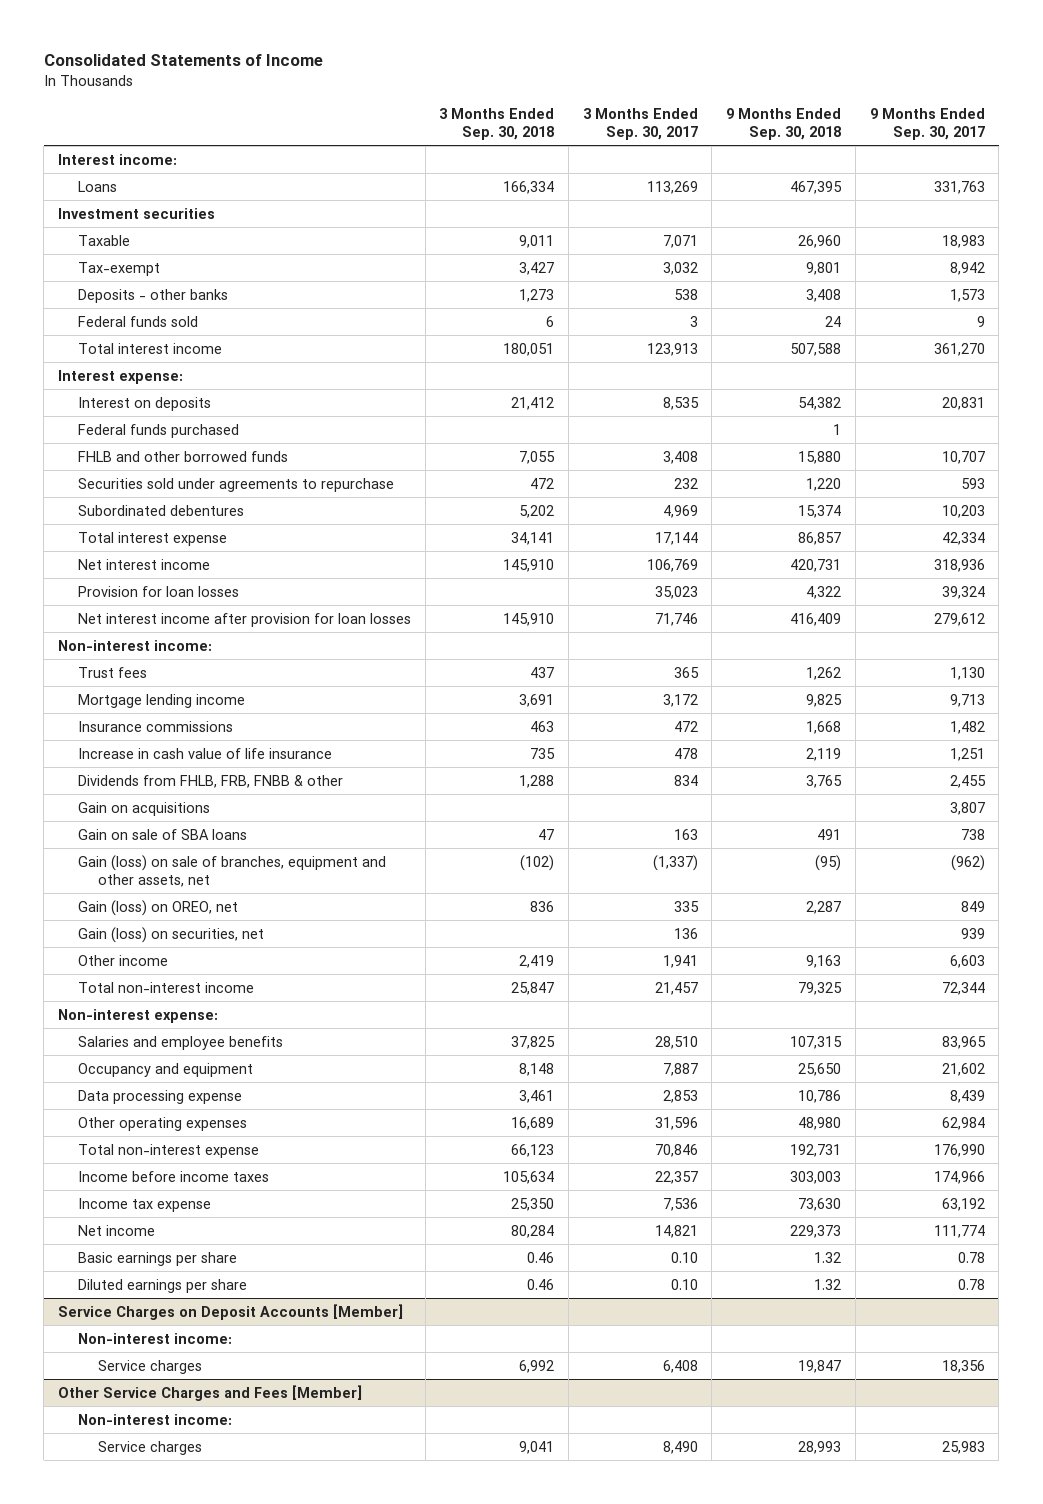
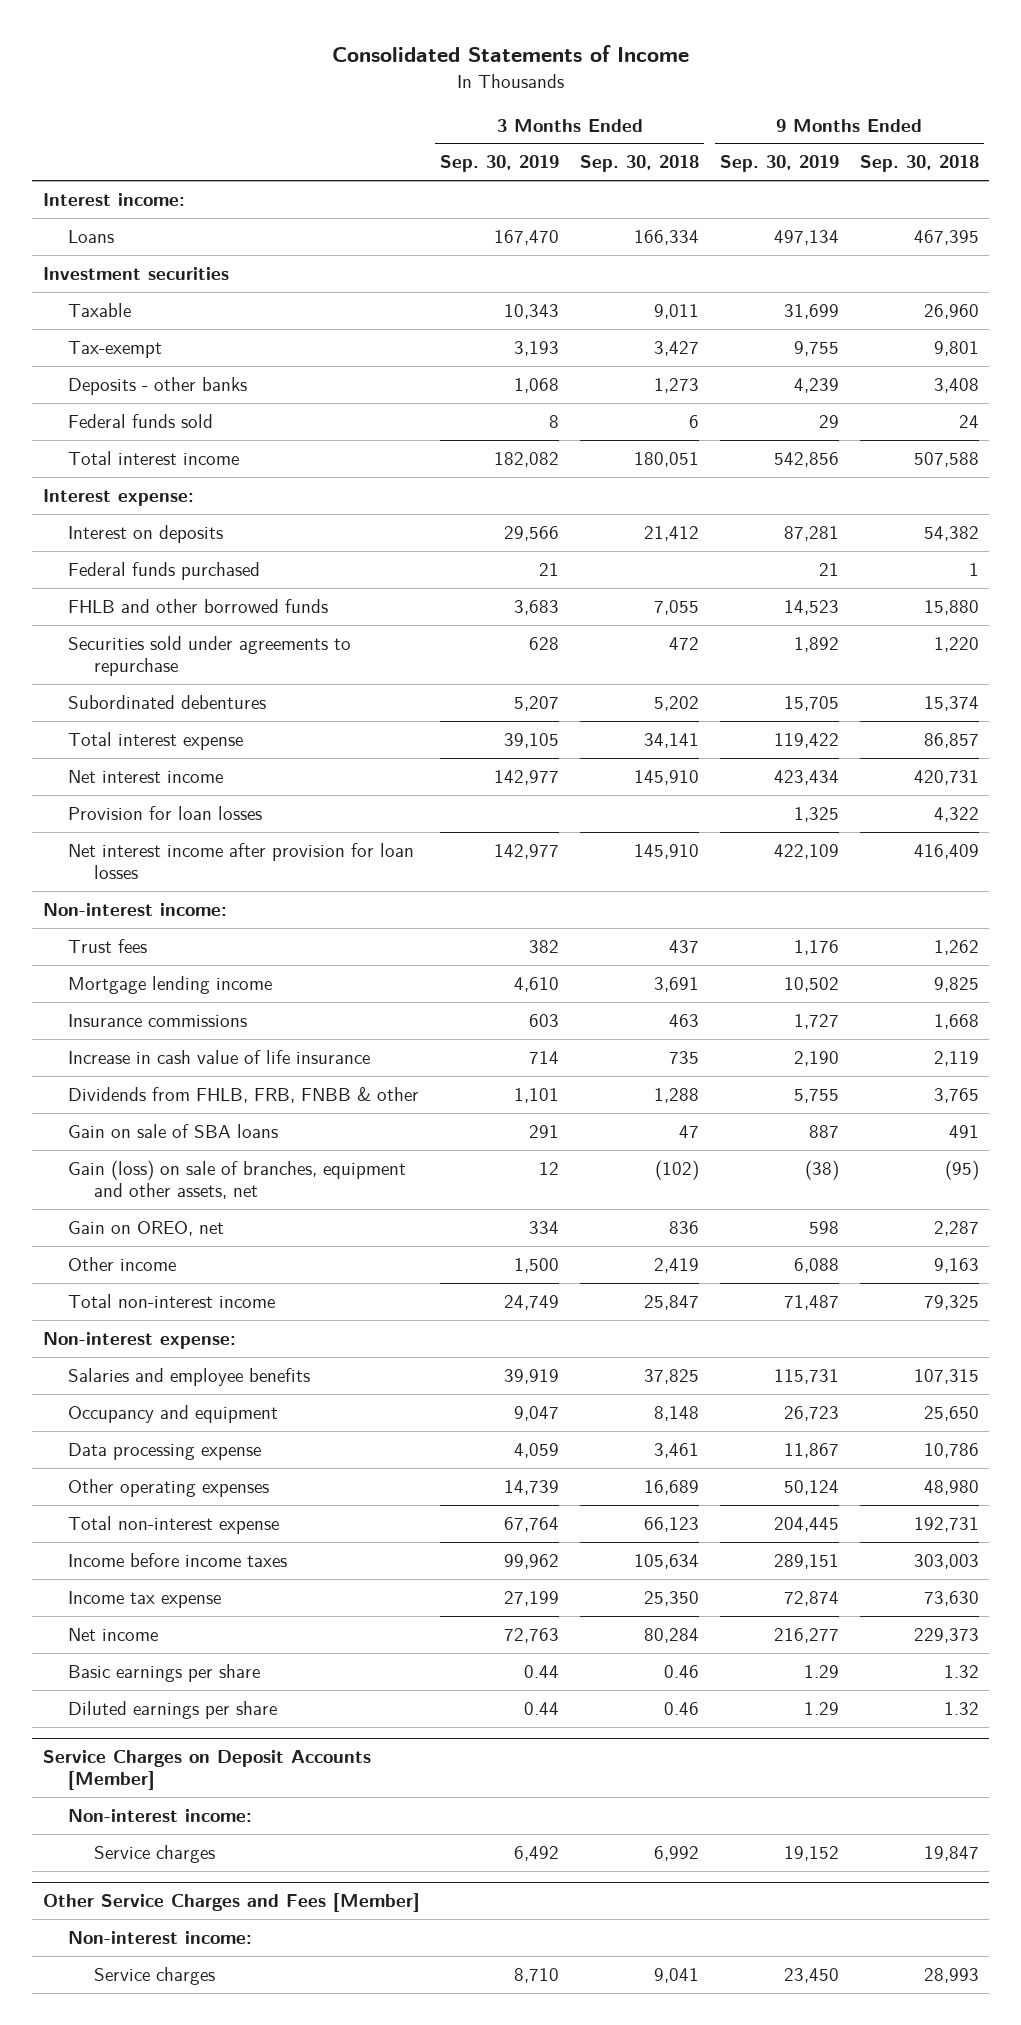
[582,107,698,140] 3 Months Ended Sep. 30, 2017 -> none
[869,107,985,140] 9 Months Ended Sep. 30, 2017 -> none
none -> [440,155,560,173] Sep. 30, 2019
none -> [720,155,840,173] Sep. 30, 2019
[77,801,210,816] Gain on acquisitions -> none
[77,926,264,943] Gain (loss) on securities, net -> none
[77,899,238,916] Gain (loss) on OREO, net -> [68,1220,225,1236] Gain on OREO, net

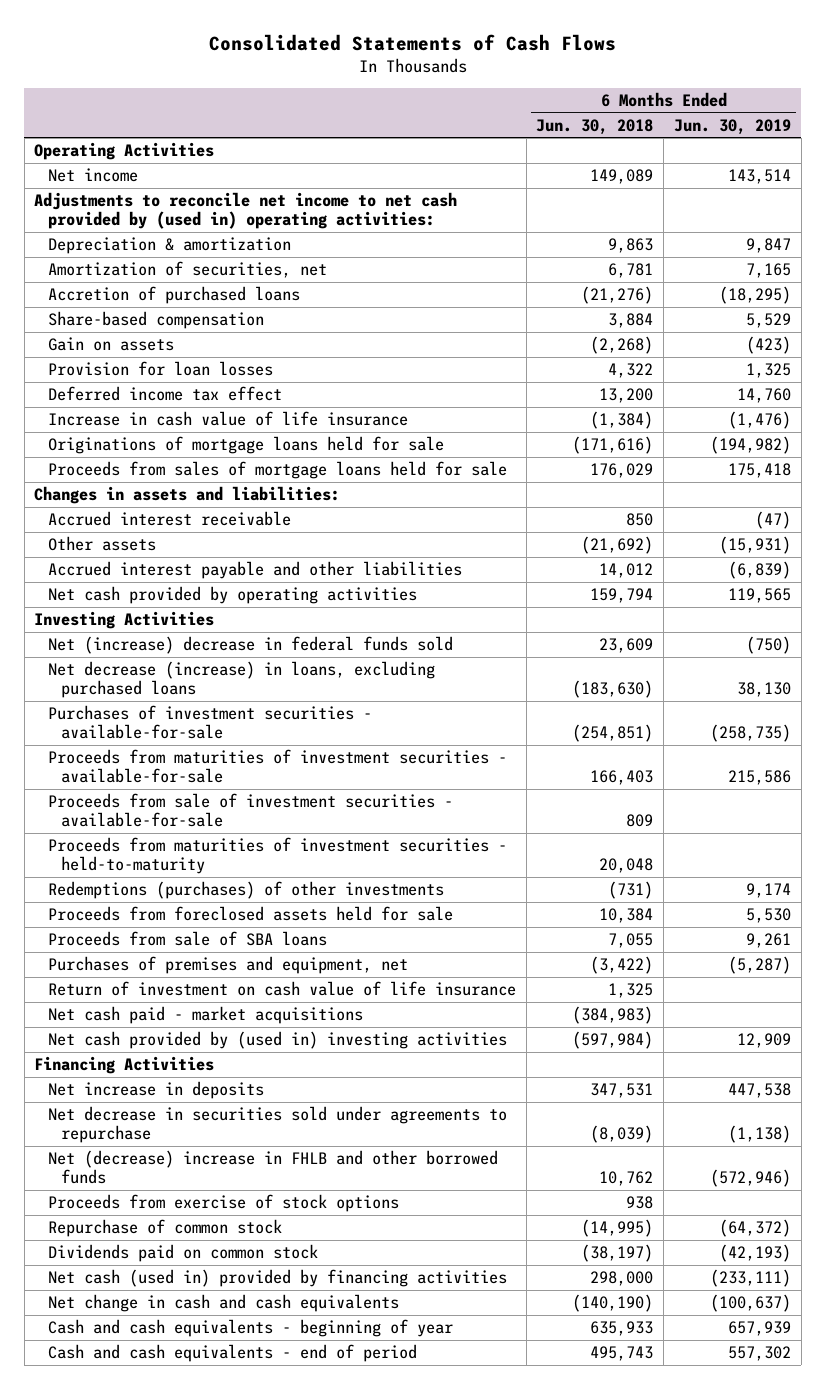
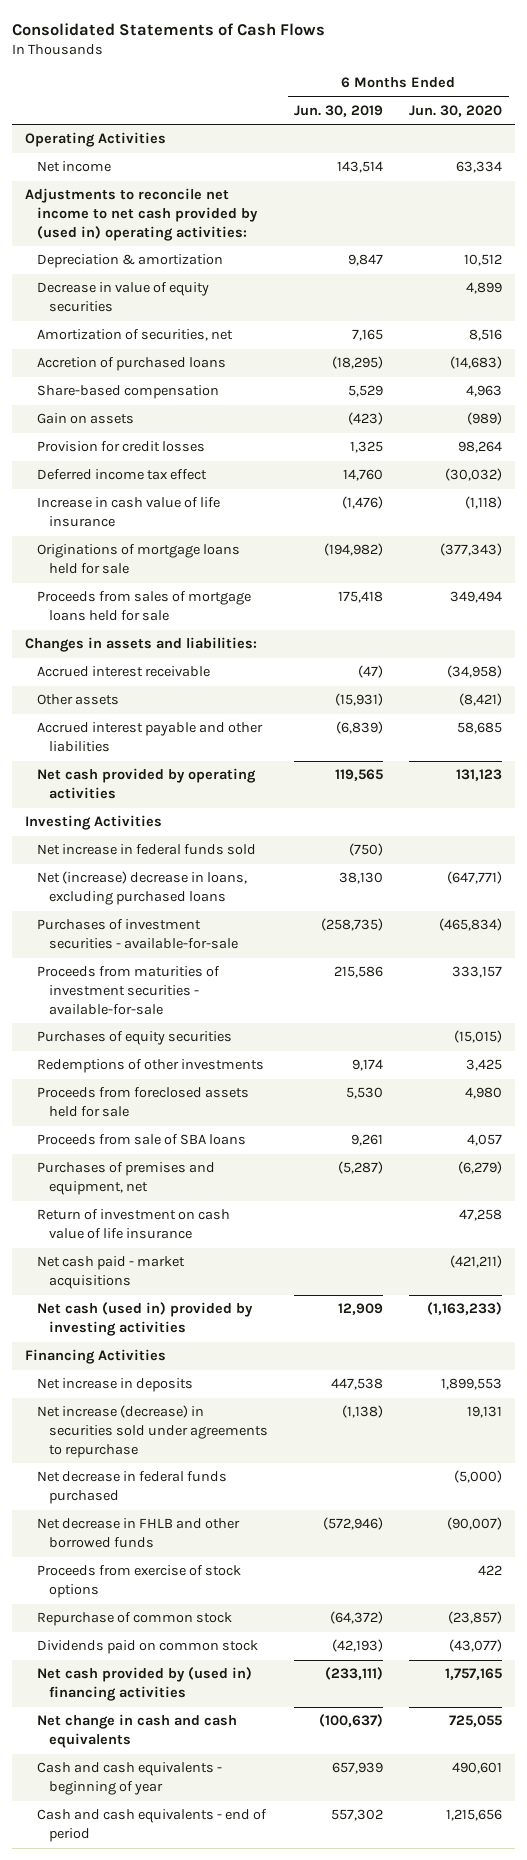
[536,118,654,135] Jun. 30, 2018 -> none
none -> [409,105,503,118] Jun. 30, 2020
none -> [37,282,210,313] Decrease in value of equity securities
[47,361,273,377] Provision for loan losses -> [37,441,206,453] Provision for credit losses
[47,636,453,655] Net (increase) decrease in federal funds sold -> [37,844,257,856] Net increase in federal funds sold
[47,661,435,699] Net decrease (increase) in loans, excluding purchased loans -> [37,871,248,906] Net (increase) decrease in loans, excluding purchased loans
[47,793,453,828] Proceeds from sale of investment securities - available-for-sale -> none
[47,837,507,875] Proceeds from maturities of investment securities - held-to-maturity -> none
none -> [37,1031,233,1046] Purchases of equity securities
[47,881,444,900] Redemptions (purchases) of other investments -> [37,1059,265,1074] Redemptions of other investments
[47,1031,507,1050] Net cash provided by (used in) investing activities -> [37,1302,254,1337] Net cash (used in) provided by investing activities
[47,1106,507,1144] Net decrease in securities sold under agreements to repurchase -> [37,1405,269,1458] Net increase (decrease) in securities sold under agreements to repurchase
none -> [37,1471,228,1505] Net decrease in federal funds purchased
[47,1150,498,1185] Net (decrease) increase in FHLB and other borrowed funds -> [37,1518,241,1549] Net decrease in FHLB and other borrowed funds
[47,1269,507,1288] Net cash (used in) provided by financing activities -> [37,1667,253,1702] Net cash provided by (used in) financing activities

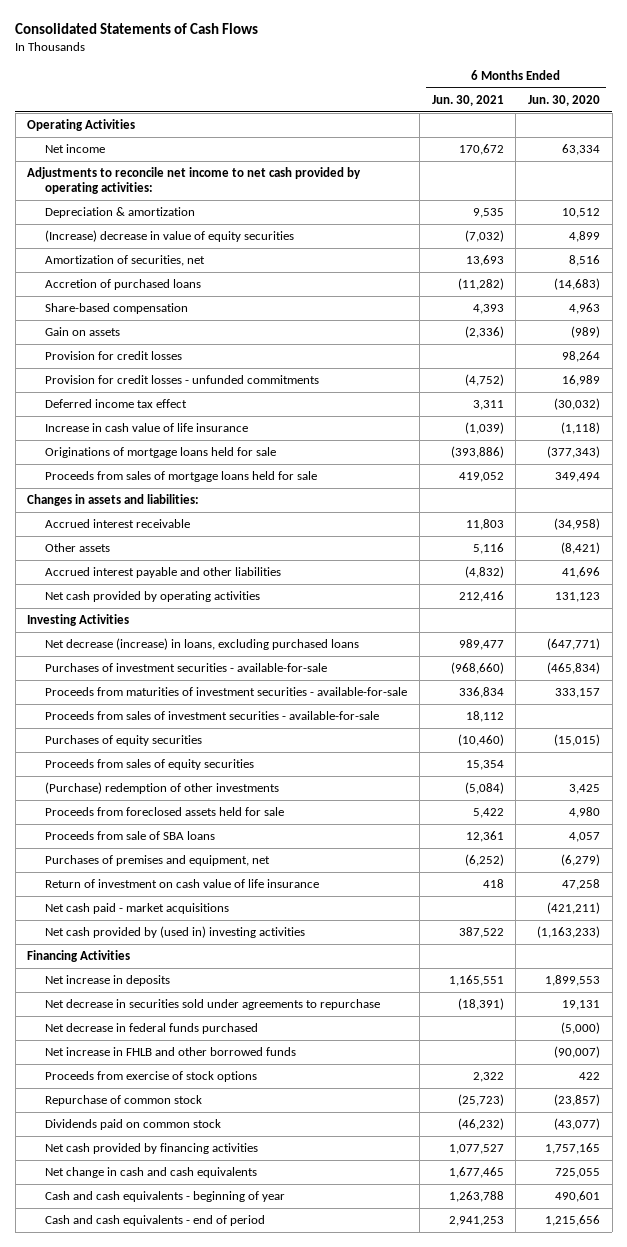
[294,105,384,118] Jun. 30, 2019 -> none
none -> [431,94,504,106] Jun. 30, 2021
[25,188,259,241] Adjustments to reconcile net income to net cash provided by (used in) operating activities: -> [27,167,362,194] Adjustments to reconcile net income to net cash provided by operating activities:
[37,282,210,313] Decrease in value of equity securities -> [45,230,295,243] (Increase) decrease in value of equity securities
none -> [45,375,320,385] Provision for credit losses - unfunded commitments
[457,722,503,735] 58,685 -> [562,567,601,579] 41,696
[37,844,257,856] Net increase in federal funds sold -> none
[37,871,248,906] Net (increase) decrease in loans, excluding purchased loans -> [45,638,360,651] Net decrease (increase) in loans, excluding purchased loans
none -> [45,711,380,721] Proceeds from sales of investment securities - available-for-sale
none -> [45,759,255,771] Proceeds from sales of equity securities
[37,1059,265,1074] Redemptions of other investments -> [45,782,280,795] (Purchase) redemption of other investments
[37,1302,254,1337] Net cash (used in) provided by investing activities -> [45,926,306,939] Net cash provided by (used in) investing activities
[37,1405,269,1458] Net increase (decrease) in securities sold under agreements to repurchase -> [45,999,381,1011] Net decrease in securities sold under agreements to repurchase
[37,1518,241,1549] Net decrease in FHLB and other borrowed funds -> [45,1047,297,1057] Net increase in FHLB and other borrowed funds
[37,1667,253,1702] Net cash provided by (used in) financing activities -> [45,1143,259,1155] Net cash provided by financing activities

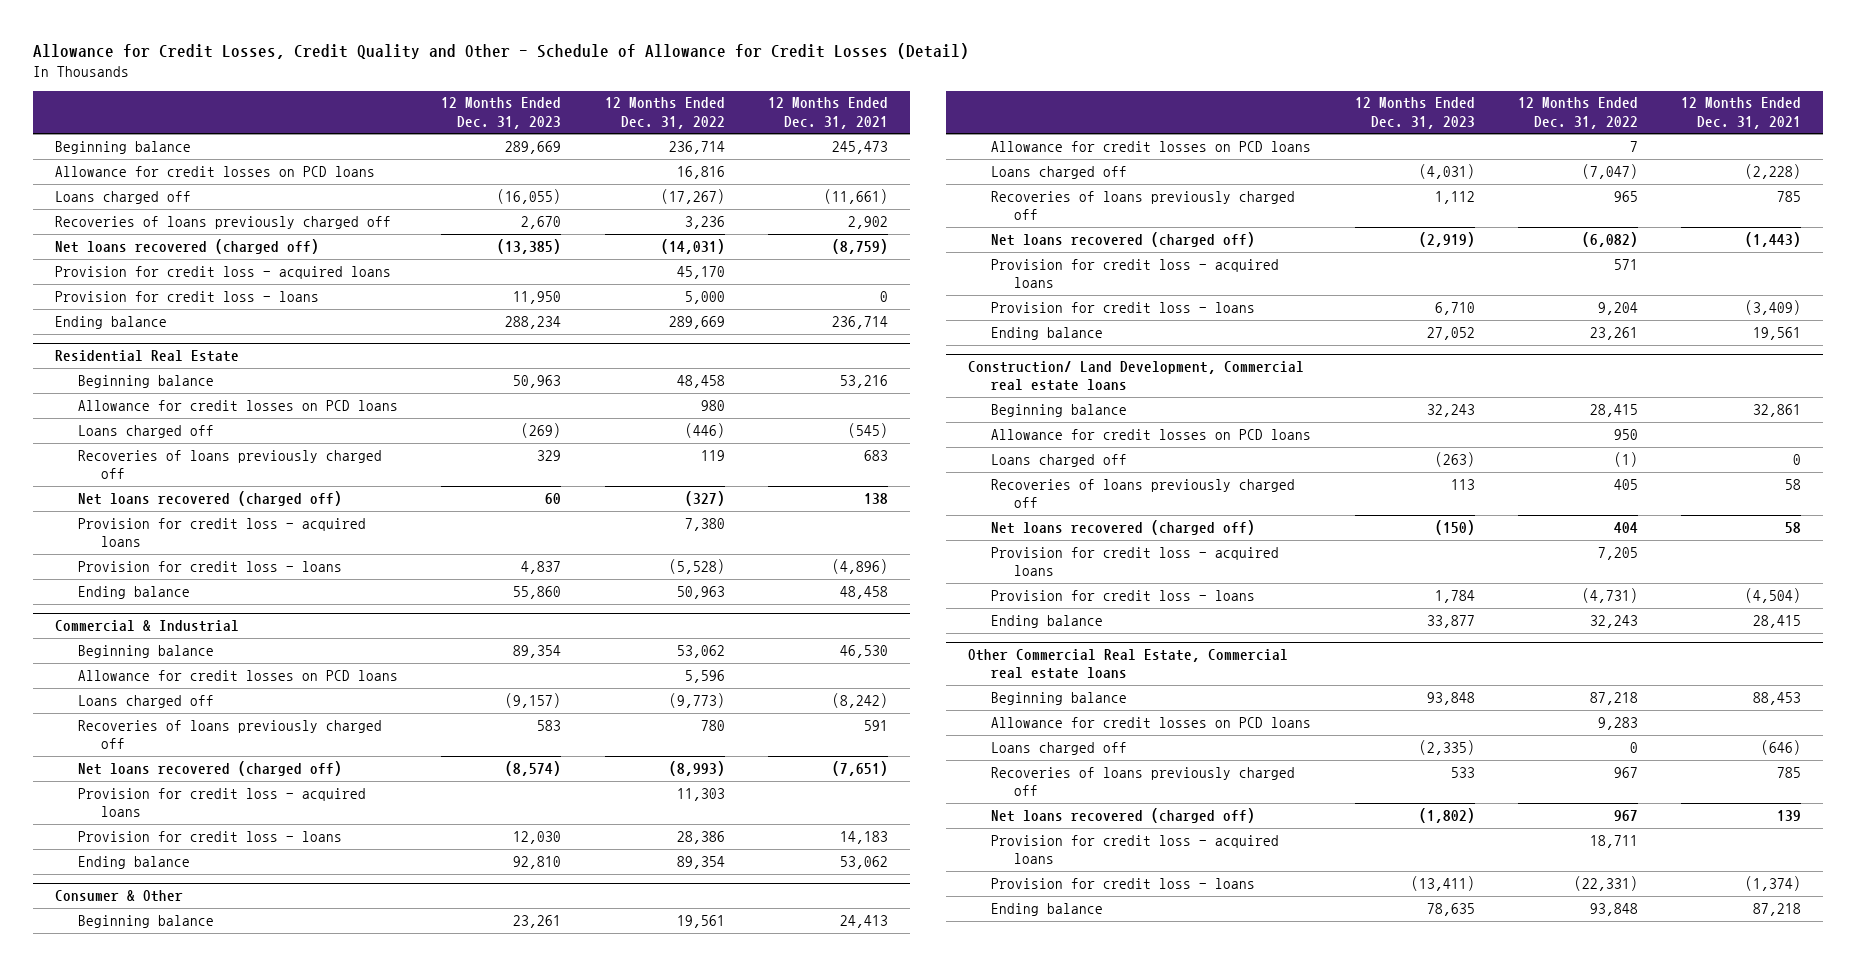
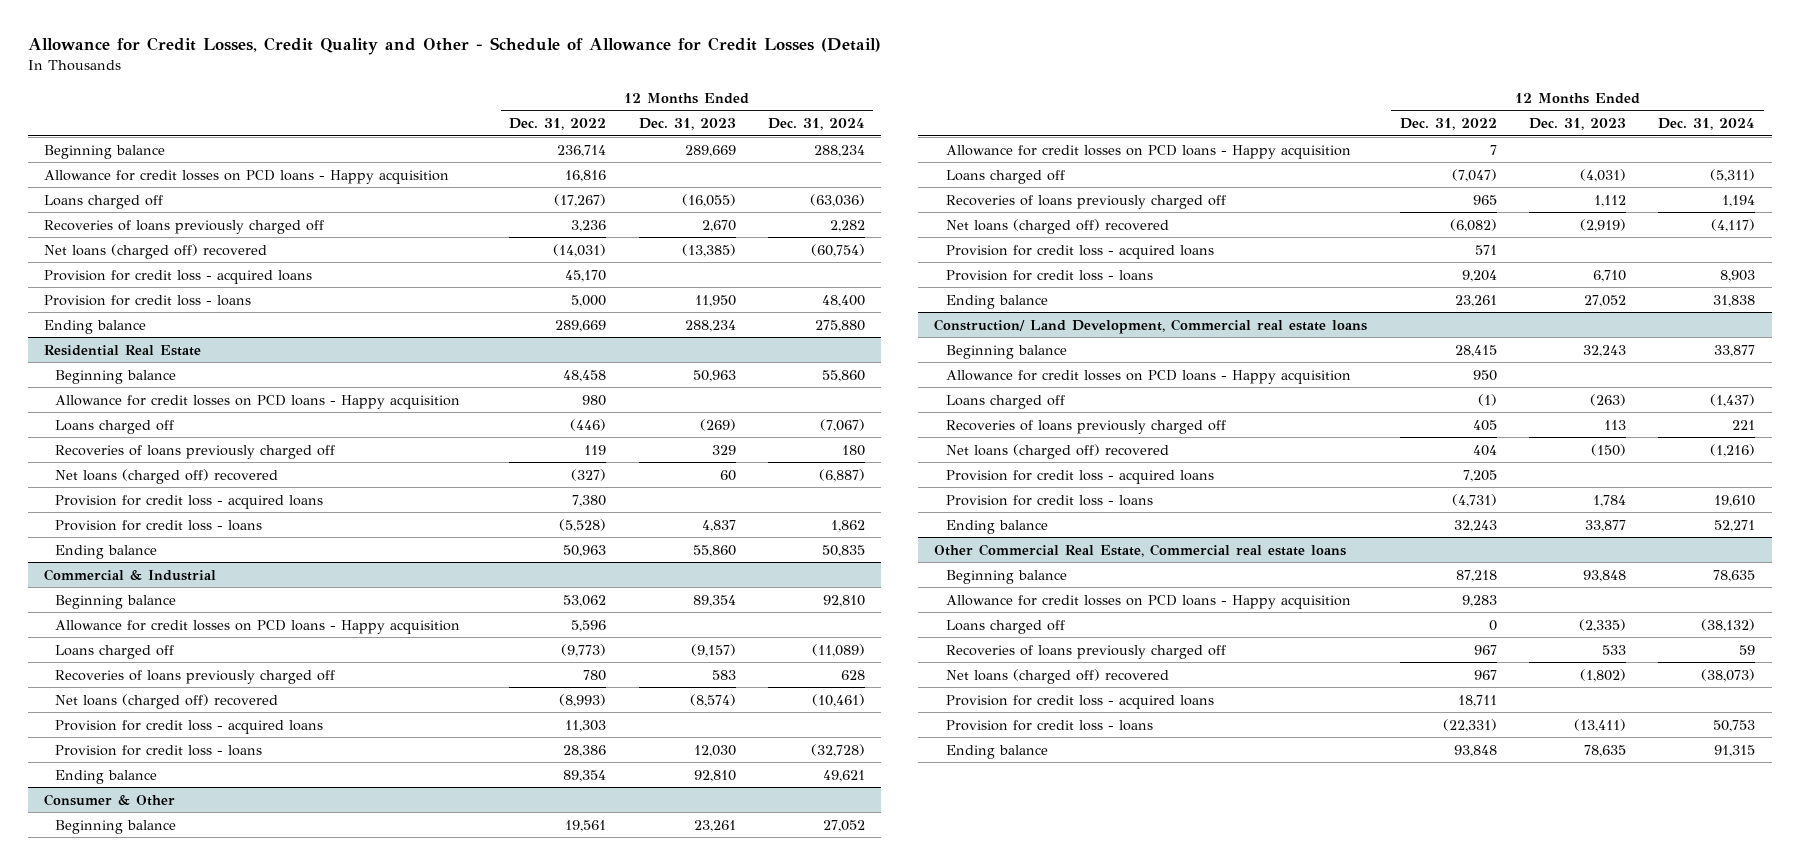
[767,97,888,129] 12 Months Ended Dec. 31, 2021 -> none
none -> [768,118,866,131] Dec. 31, 2024
[54,165,375,177] Allowance for credit losses on PCD loans -> [43,169,449,184] Allowance for credit losses on PCD loans - Happy acquisition
[54,238,319,254] Net loans recovered (charged off) -> [43,243,267,259] Net loans (charged off) recovered
[77,399,398,411] Allowance for credit losses on PCD loans -> [55,394,461,409] Allowance for credit losses on PCD loans - Happy acquisition
[77,490,342,506] Net loans recovered (charged off) -> [55,468,279,484] Net loans (charged off) recovered
[77,669,398,681] Allowance for credit losses on PCD loans -> [55,619,461,634] Allowance for credit losses on PCD loans - Happy acquisition
[77,760,342,776] Net loans recovered (charged off) -> [55,693,279,709] Net loans (charged off) recovered
[991,140,1312,152] Allowance for credit losses on PCD loans -> [945,144,1351,159] Allowance for credit losses on PCD loans - Happy acquisition
[991,231,1256,247] Net loans recovered (charged off) -> [945,218,1169,234] Net loans (charged off) recovered
[991,428,1312,440] Allowance for credit losses on PCD loans -> [945,369,1351,384] Allowance for credit losses on PCD loans - Happy acquisition
[991,519,1256,535] Net loans recovered (charged off) -> [945,443,1169,459] Net loans (charged off) recovered
[991,716,1312,728] Allowance for credit losses on PCD loans -> [945,594,1351,609] Allowance for credit losses on PCD loans - Happy acquisition
[991,807,1256,823] Net loans recovered (charged off) -> [945,668,1169,684] Net loans (charged off) recovered

